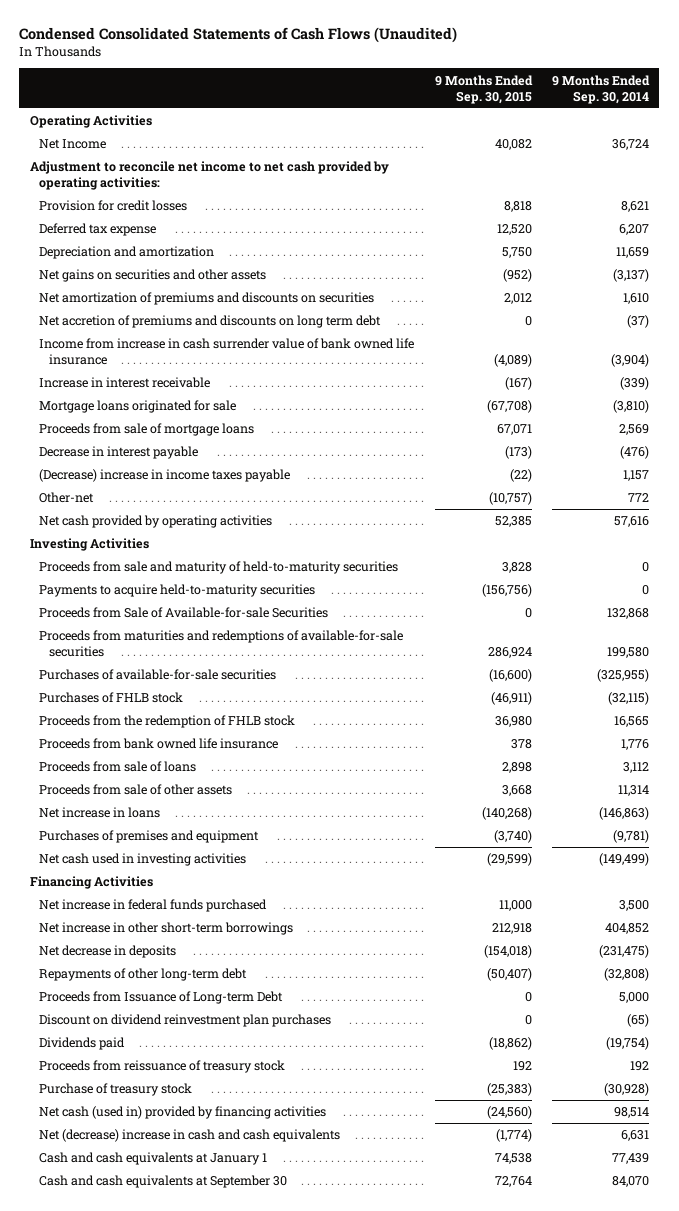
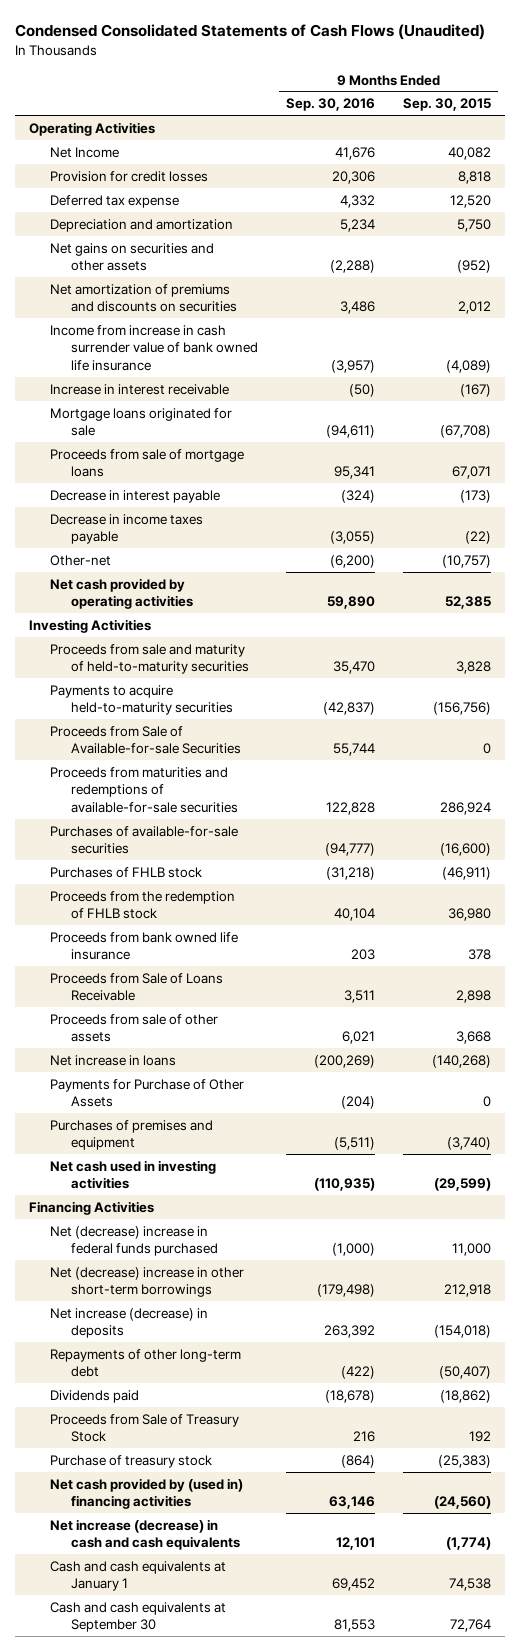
[552,74,651,104] 9 Months Ended Sep. 30, 2014 -> none
none -> [285,98,375,112] Sep. 30, 2016
[29,161,389,191] Adjustment to reconcile net income to net cash provided by operating activities: -> none
[39,315,382,329] Net accretion of premiums and discounts on long term debt -> none
[39,469,291,483] (Decrease) increase in income taxes payable -> [49,513,203,545] Decrease in income taxes payable
[39,761,197,773] Proceeds from sale of loans -> [49,972,223,1002] Proceeds from Sale of Loans Receivable
none -> [49,1078,244,1108] Payments for Purchase of Other Assets
[39,899,268,913] Net increase in federal funds purchased -> [49,1225,218,1257] Net (decrease) increase in federal funds purchased
[39,922,294,936] Net increase in other short-term borrowings -> [49,1266,244,1298] Net (decrease) increase in other short-term borrowings
[39,945,177,959] Net decrease in deposits -> [49,1307,208,1339] Net increase (decrease) in deposits
[39,991,284,1005] Proceeds from Issuance of Long-term Debt -> none
[39,1014,332,1028] Discount on dividend reinvestment plan purchases -> none
[39,1060,286,1074] Proceeds from reissuance of treasury stock -> [49,1413,239,1443] Proceeds from Sale of Treasury Stock
[39,1106,327,1120] Net cash (used in) provided by financing activities -> [49,1477,243,1510] Net cash provided by (used in) financing activities
[39,1129,341,1143] Net (decrease) increase in cash and cash equivalents -> [49,1518,240,1551] Net increase (decrease) in cash and cash equivalents

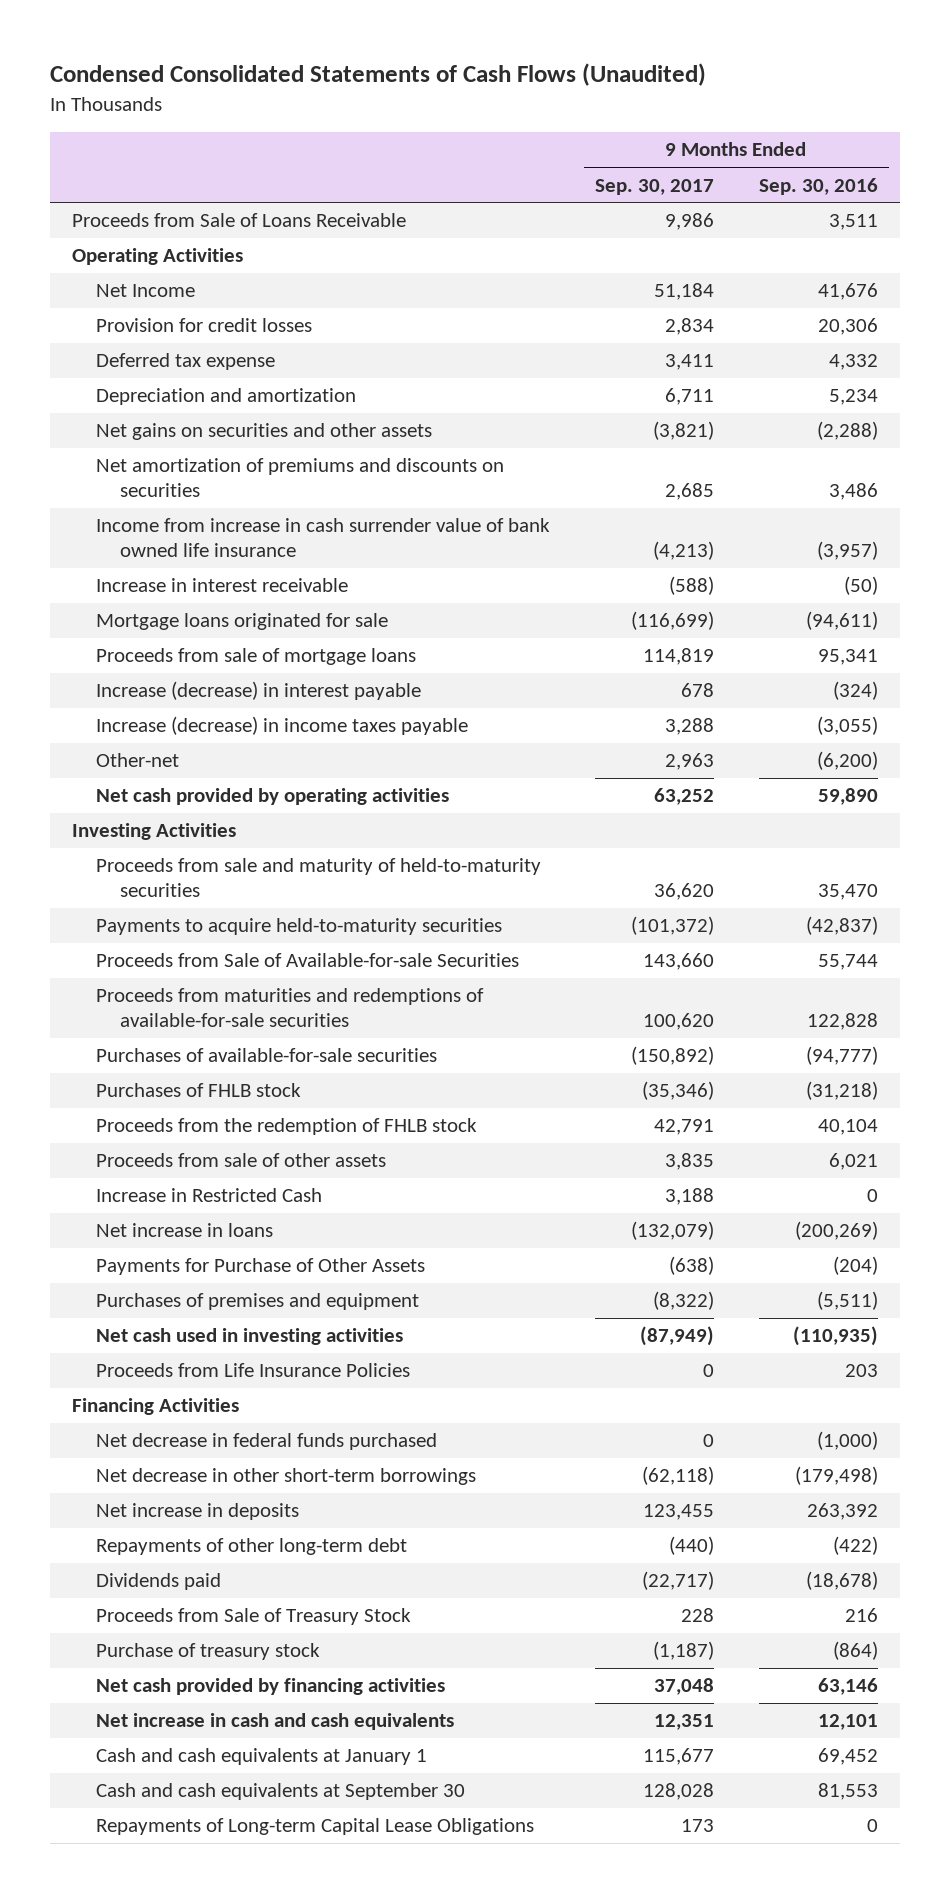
[403,98,492,112] Sep. 30, 2015 -> none
none -> [594,178,714,195] Sep. 30, 2017
[49,972,223,1002] Proceeds from Sale of Loans Receivable -> [71,213,406,228] Proceeds from Sale of Loans Receivable
[49,489,220,503] Decrease in interest payable -> [95,681,421,701] Increase (decrease) in interest payable
[49,513,203,545] Decrease in income taxes payable -> [95,716,468,736] Increase (decrease) in income taxes payable
[49,931,238,961] Proceeds from bank owned life insurance -> none
none -> [95,1188,322,1203] Increase in Restricted Cash
none -> [95,1363,410,1378] Proceeds from Life Insurance Policies
[49,1225,218,1257] Net (decrease) increase in federal funds purchased -> [95,1433,437,1451] Net decrease in federal funds purchased
[49,1266,244,1298] Net (decrease) increase in other short-term borrowings -> [95,1468,476,1486] Net decrease in other short-term borrowings
[49,1307,208,1339] Net increase (decrease) in deposits -> [95,1503,299,1521] Net increase in deposits
[49,1477,243,1510] Net cash provided by (used in) financing activities -> [95,1678,445,1696] Net cash provided by financing activities
[49,1518,240,1551] Net increase (decrease) in cash and cash equivalents -> [95,1713,454,1731] Net increase in cash and cash equivalents
none -> [95,1818,534,1836] Repayments of Long-term Capital Lease Obligations

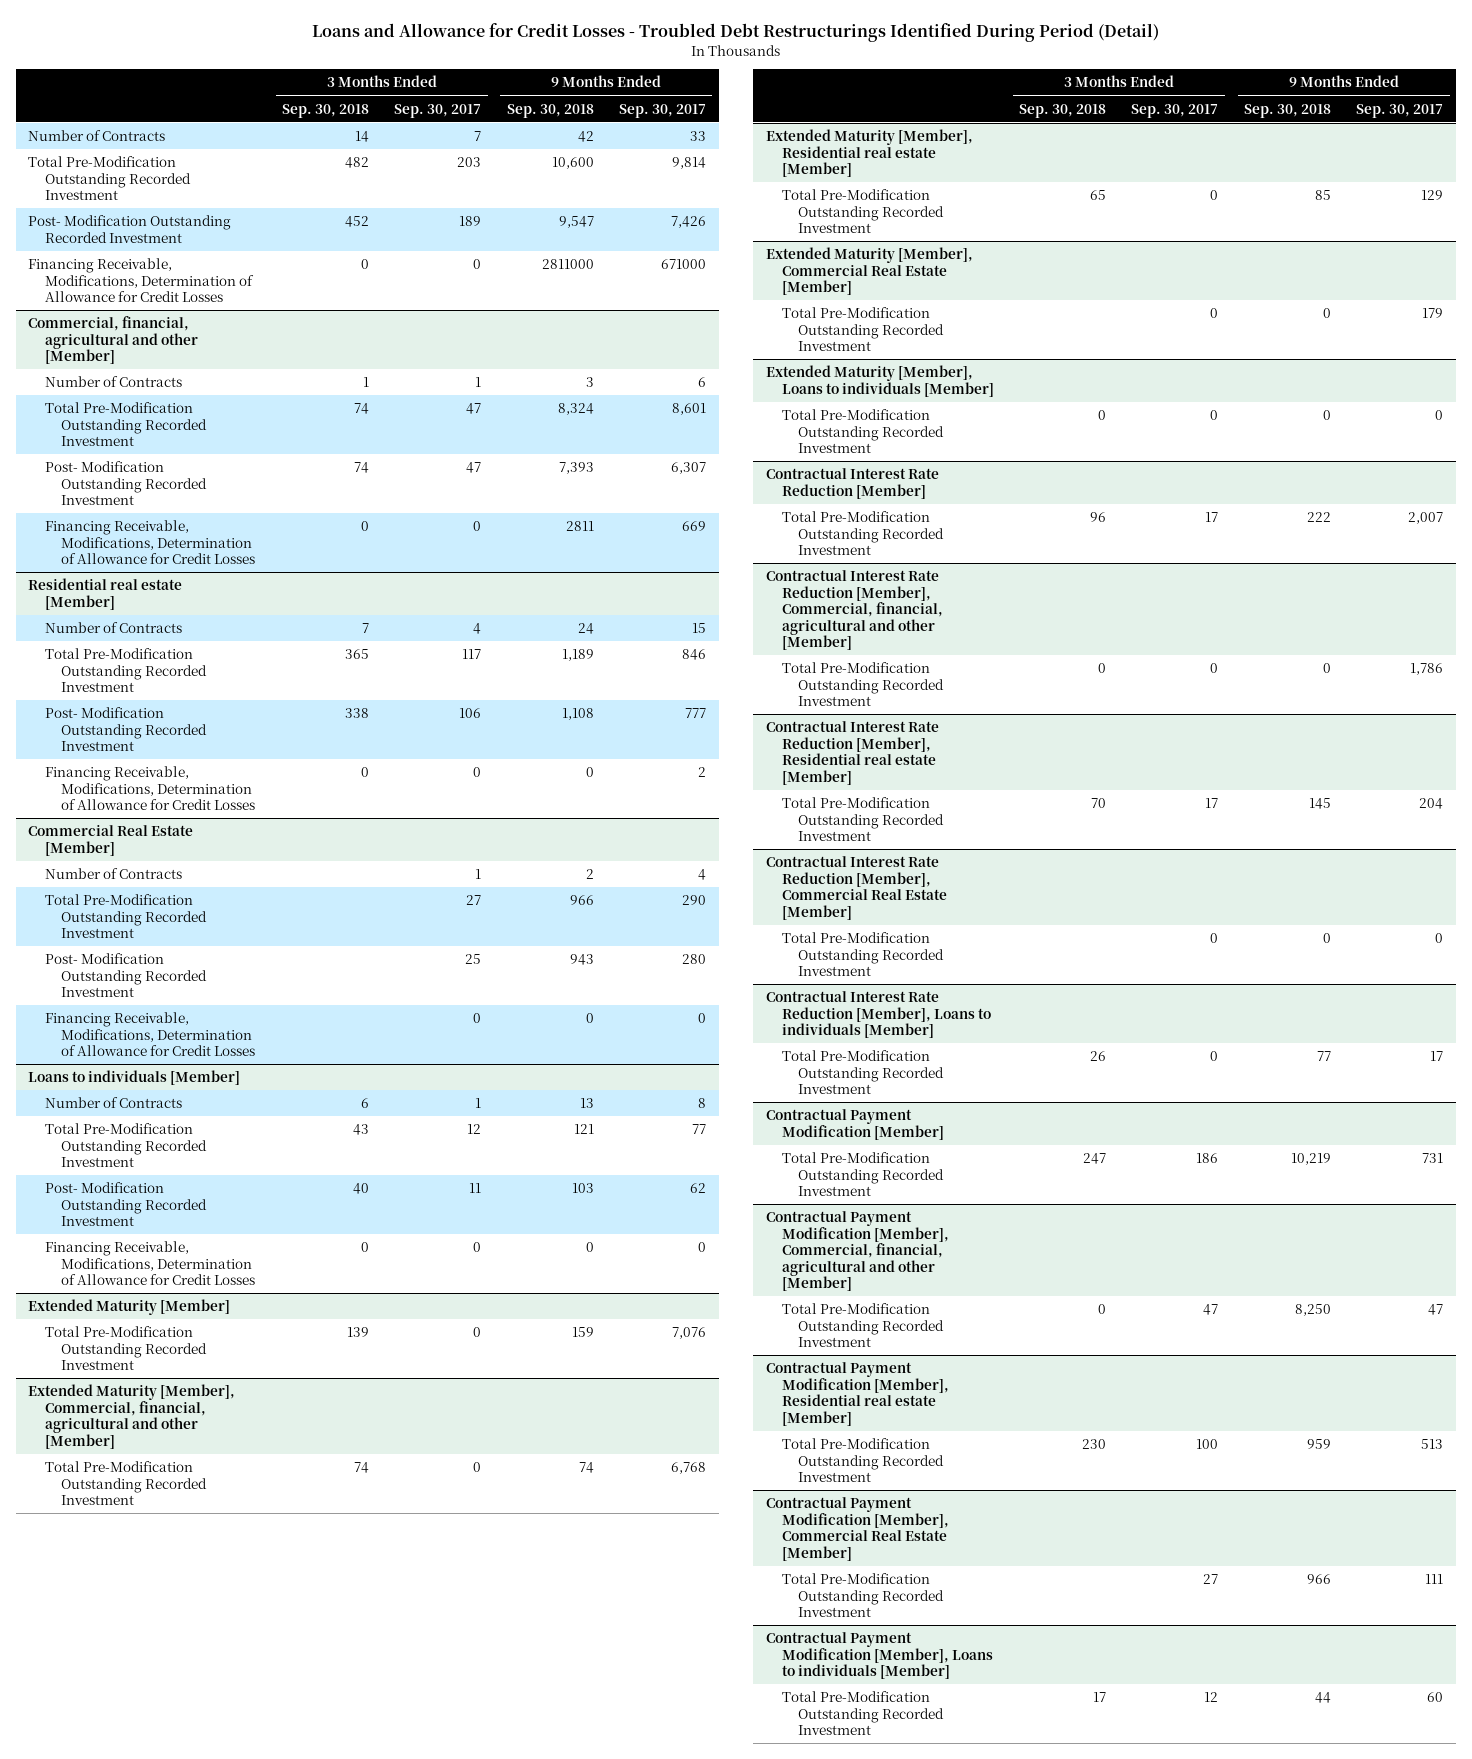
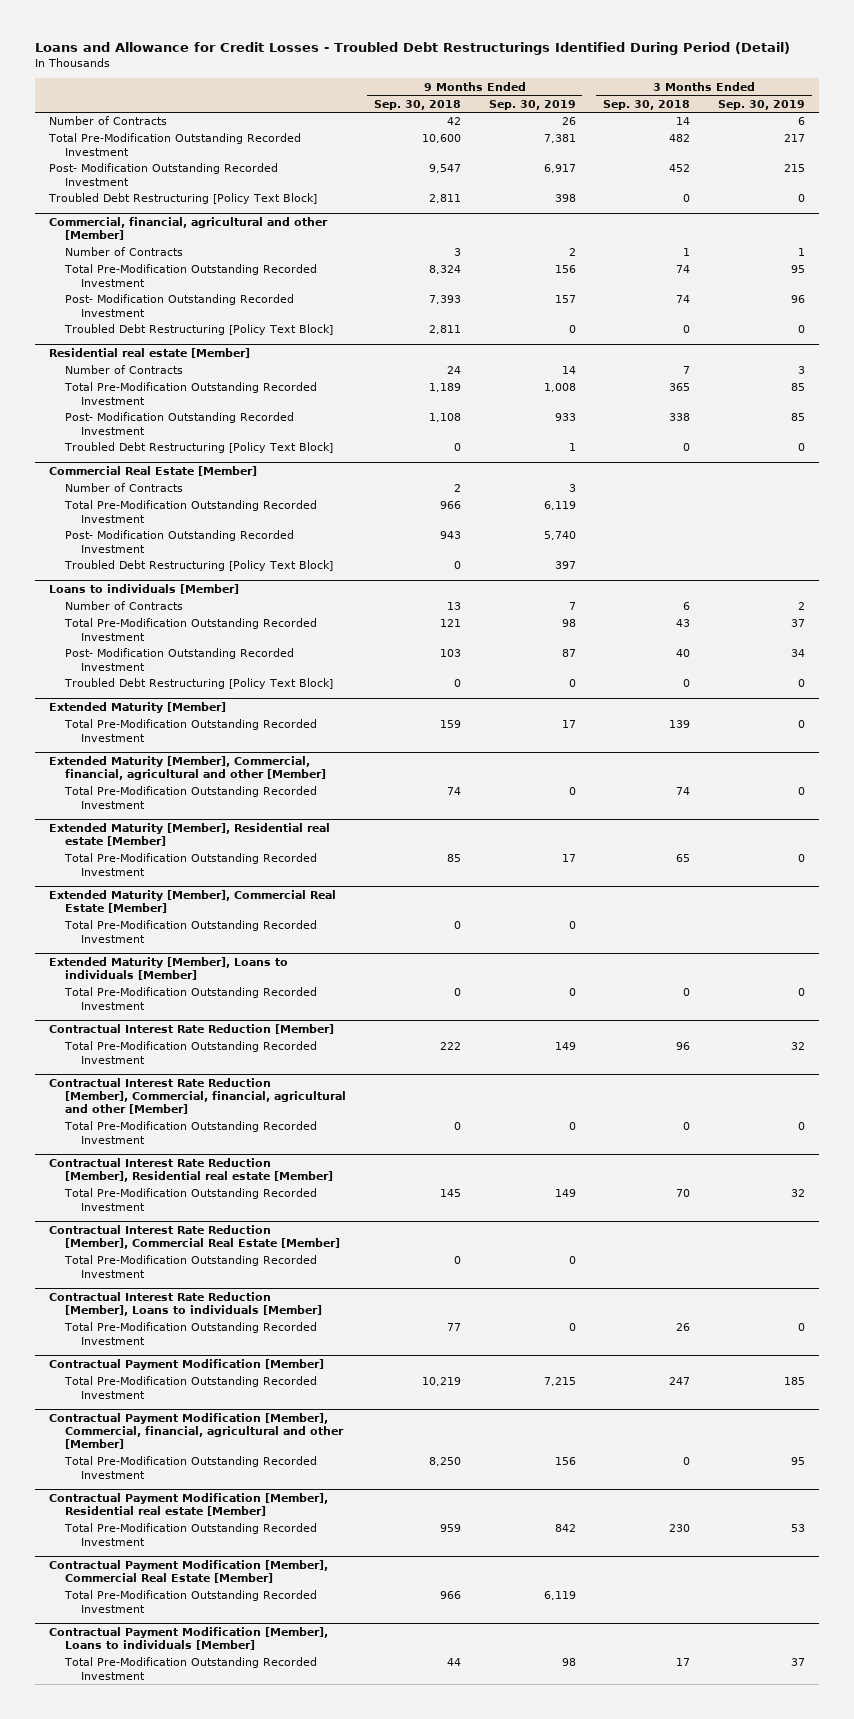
[394,103,482,118] Sep. 30, 2017 -> none
[618,103,706,118] Sep. 30, 2017 -> none
none -> [488,99,576,110] Sep. 30, 2019
none -> [717,99,805,110] Sep. 30, 2019
[28,258,254,303] Financing Receivable, Modifications, Determination of Allowance for Credit Losses -> none
none -> [47,193,317,205] Troubled Debt Restructuring [Policy Text Block]
[44,520,255,565] Financing Receivable, Modifications, Determination of Allowance for Credit Losses -> none
none -> [64,324,334,336] Troubled Debt Restructuring [Policy Text Block]
[44,766,255,811] Financing Receivable, Modifications, Determination of Allowance for Credit Losses -> none
none -> [64,442,334,454] Troubled Debt Restructuring [Policy Text Block]
[44,1012,255,1057] Financing Receivable, Modifications, Determination of Allowance for Credit Losses -> none
none -> [64,560,334,572] Troubled Debt Restructuring [Policy Text Block]
[44,1241,255,1286] Financing Receivable, Modifications, Determination of Allowance for Credit Losses -> none
none -> [64,678,334,690] Troubled Debt Restructuring [Policy Text Block]

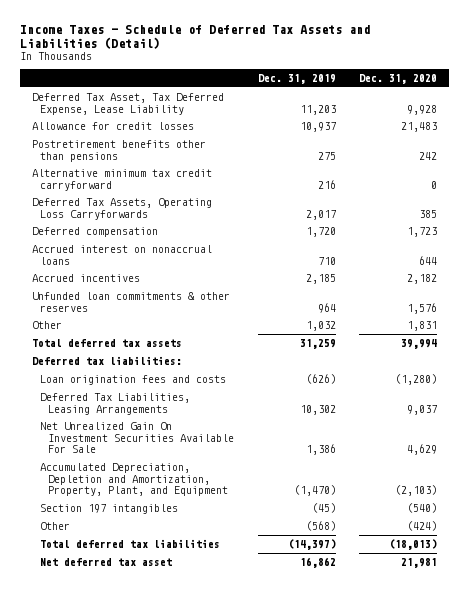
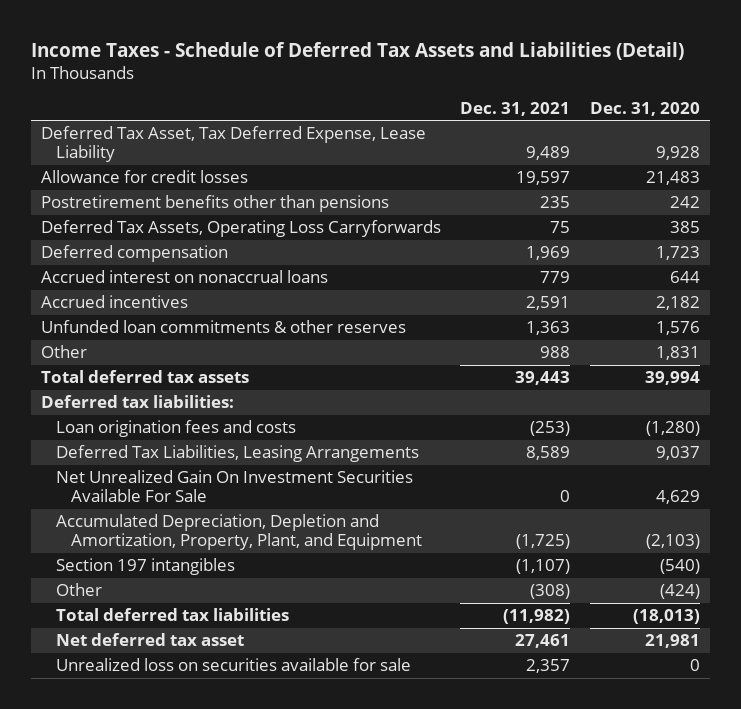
[257,73,336,84] Dec. 31, 2019 -> none
none -> [460,101,571,116] Dec. 31, 2021
[31,169,212,191] Alternative minimum tax credit carryforward -> none
none -> [56,658,412,672] Unrealized loss on securities available for sale

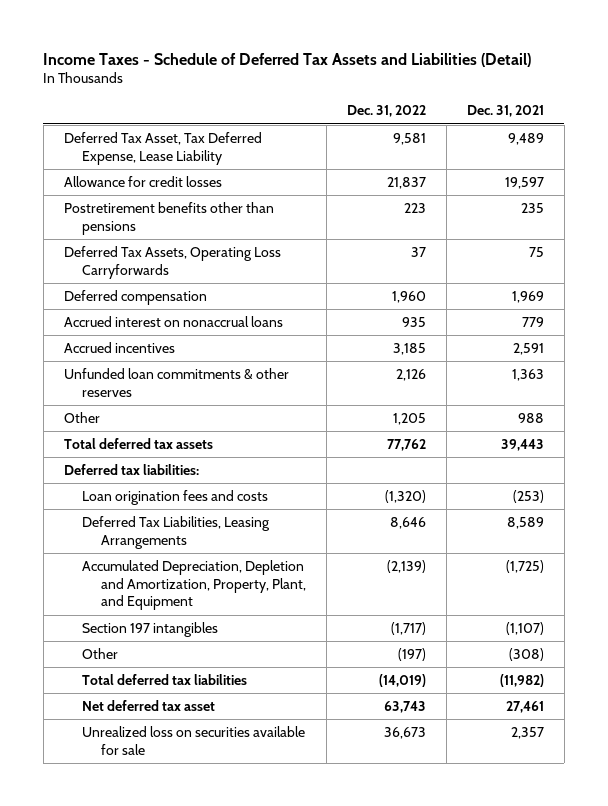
[589,101,700,116] Dec. 31, 2020 -> none
none -> [347,105,427,118] Dec. 31, 2022
[56,470,414,503] Net Unrealized Gain On Investment Securities Available For Sale -> none

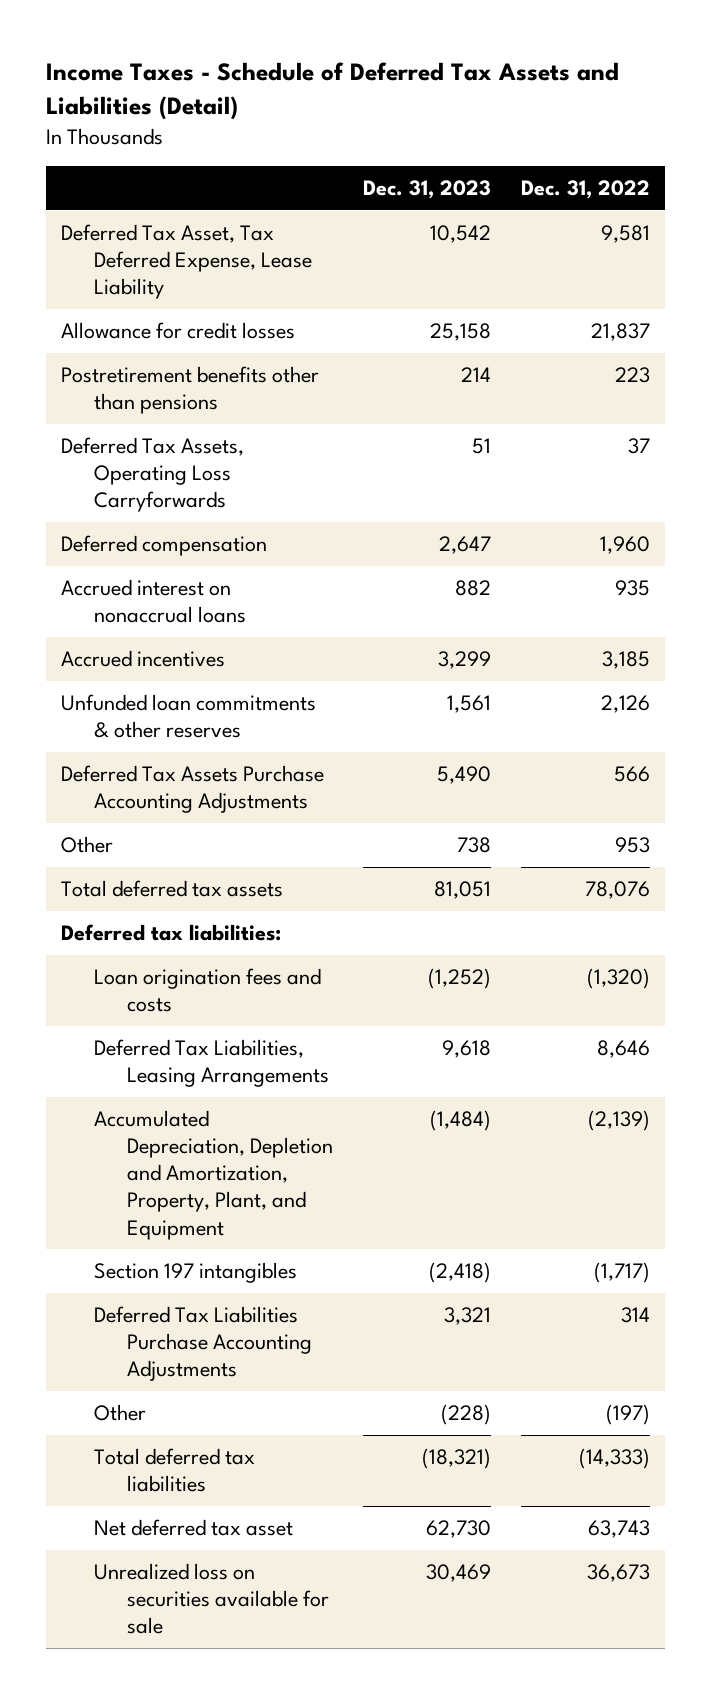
[466,105,544,118] Dec. 31, 2021 -> none
none -> [363,180,492,200] Dec. 31, 2023
none -> [61,765,325,814] Deferred Tax Assets Purchase Accounting Adjustments
[393,412,427,425] 1,205 -> [615,837,651,854] 953
[387,438,427,451] 77,762 -> [585,881,651,900] 78,076
none -> [94,1306,312,1382] Deferred Tax Liabilities Purchase Accounting Adjustments
[379,673,427,687] (14,019) -> [579,1448,651,1470] (14,333)

